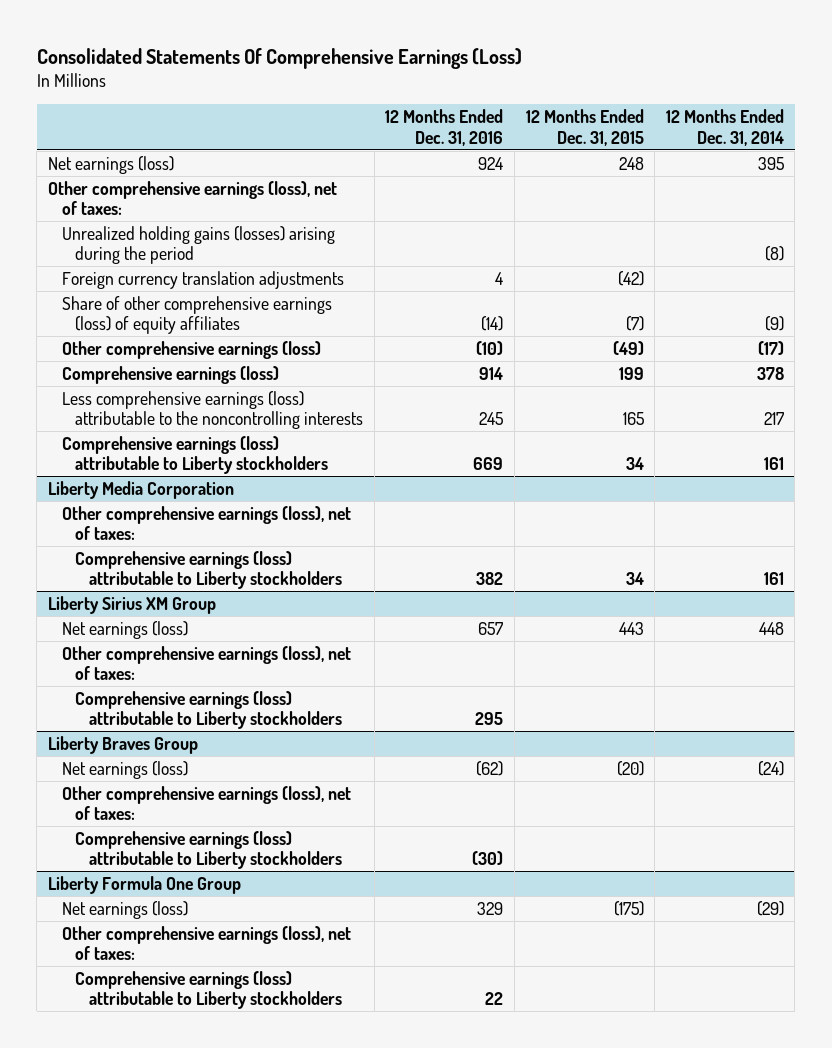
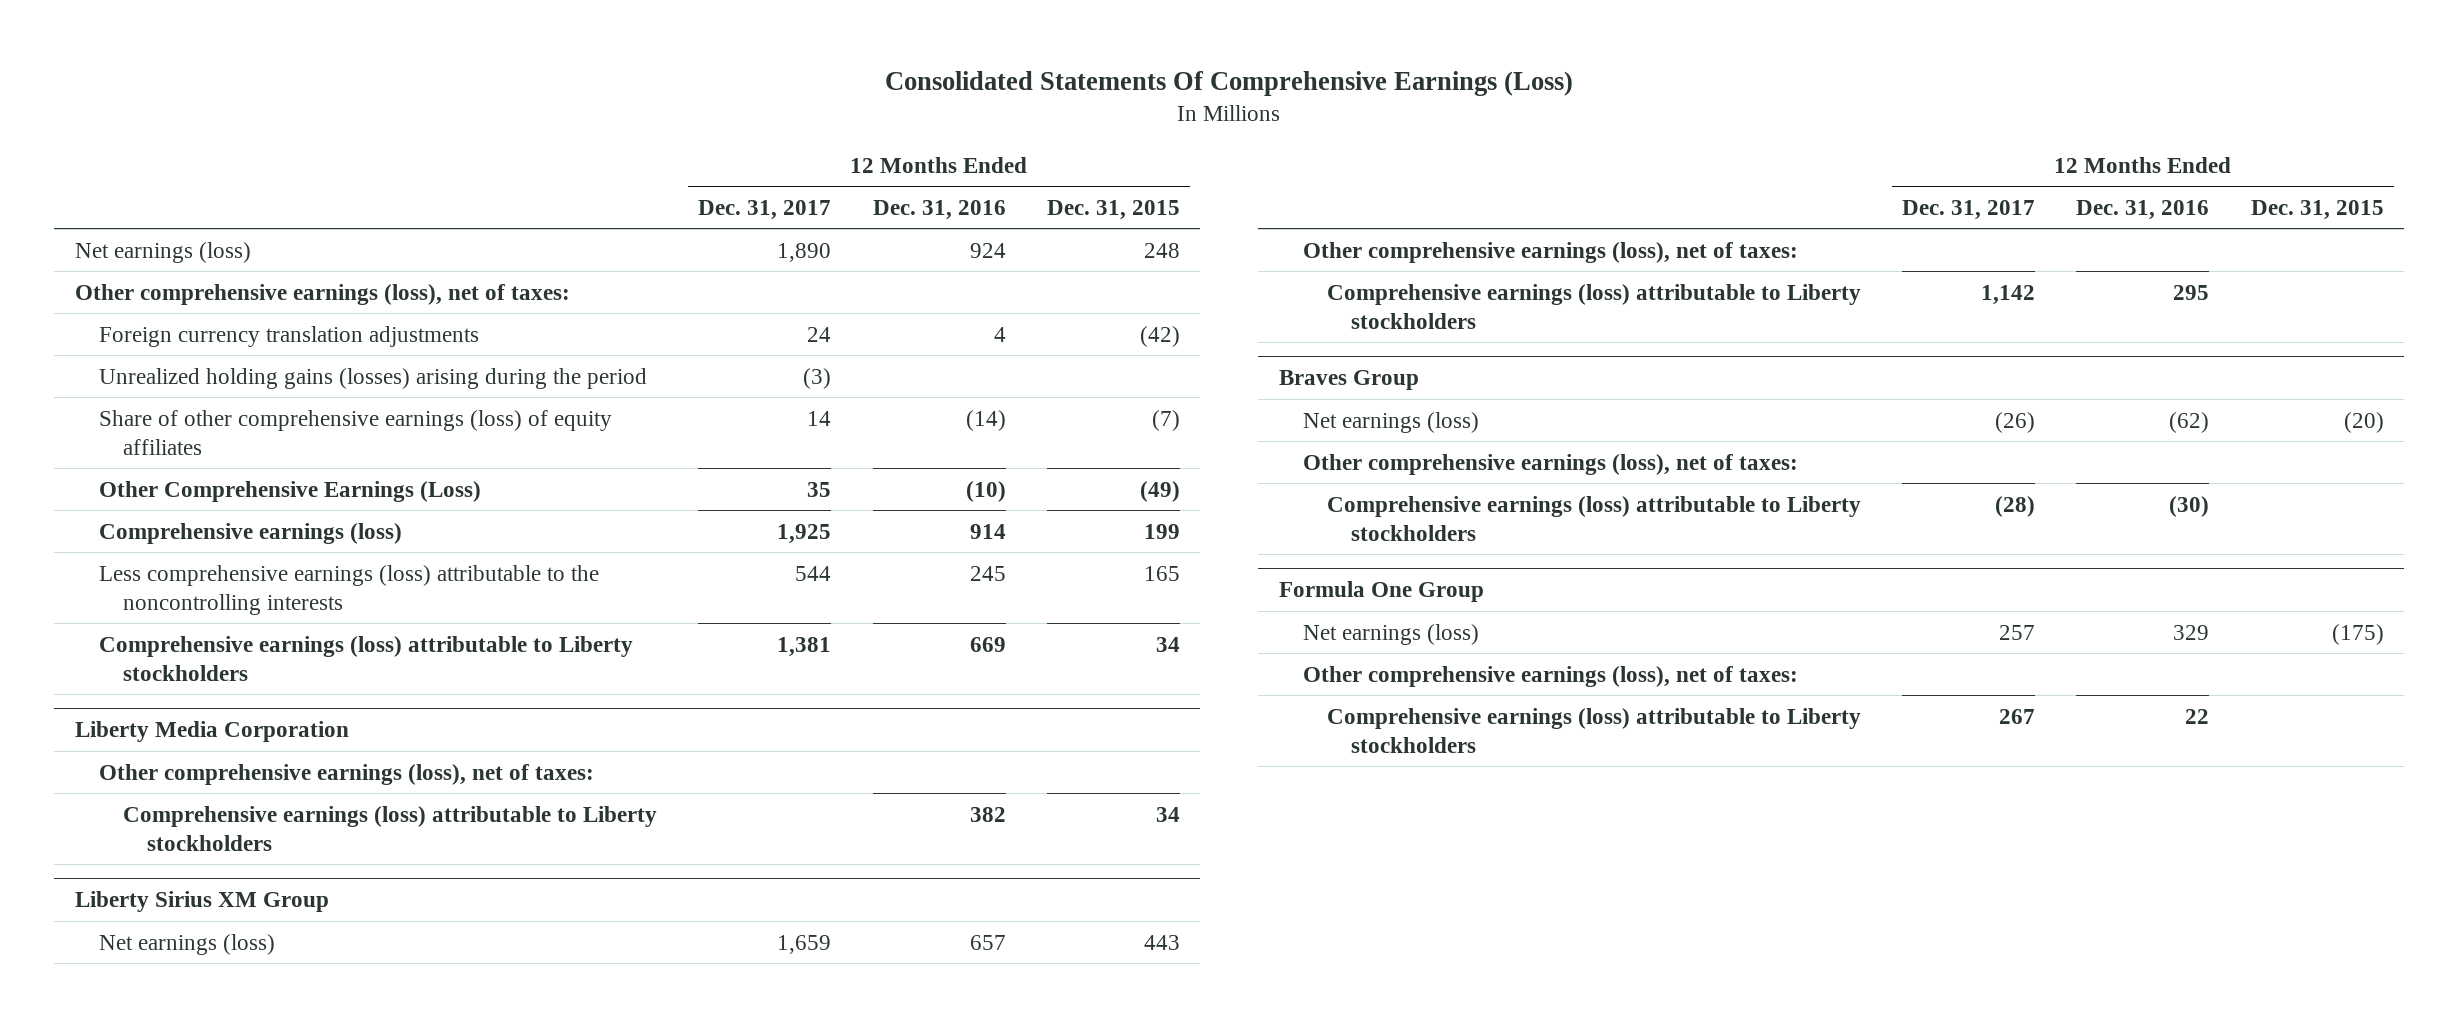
[665,109,784,146] 12 Months Ended Dec. 31, 2014 -> none
none -> [698,199,832,220] Dec. 31, 2017
[61,225,335,265] Unrealized holding gains (losses) arising during the period -> [99,367,648,389] Unrealized holding gains (losses) arising during the period
[61,340,321,359] Other comprehensive earnings (loss) -> [99,480,482,502] Other Comprehensive Earnings (Loss)
[47,735,198,754] Liberty Braves Group -> [1278,370,1419,391] Braves Group
[47,875,241,894] Liberty Formula One Group -> [1278,581,1484,603] Formula One Group

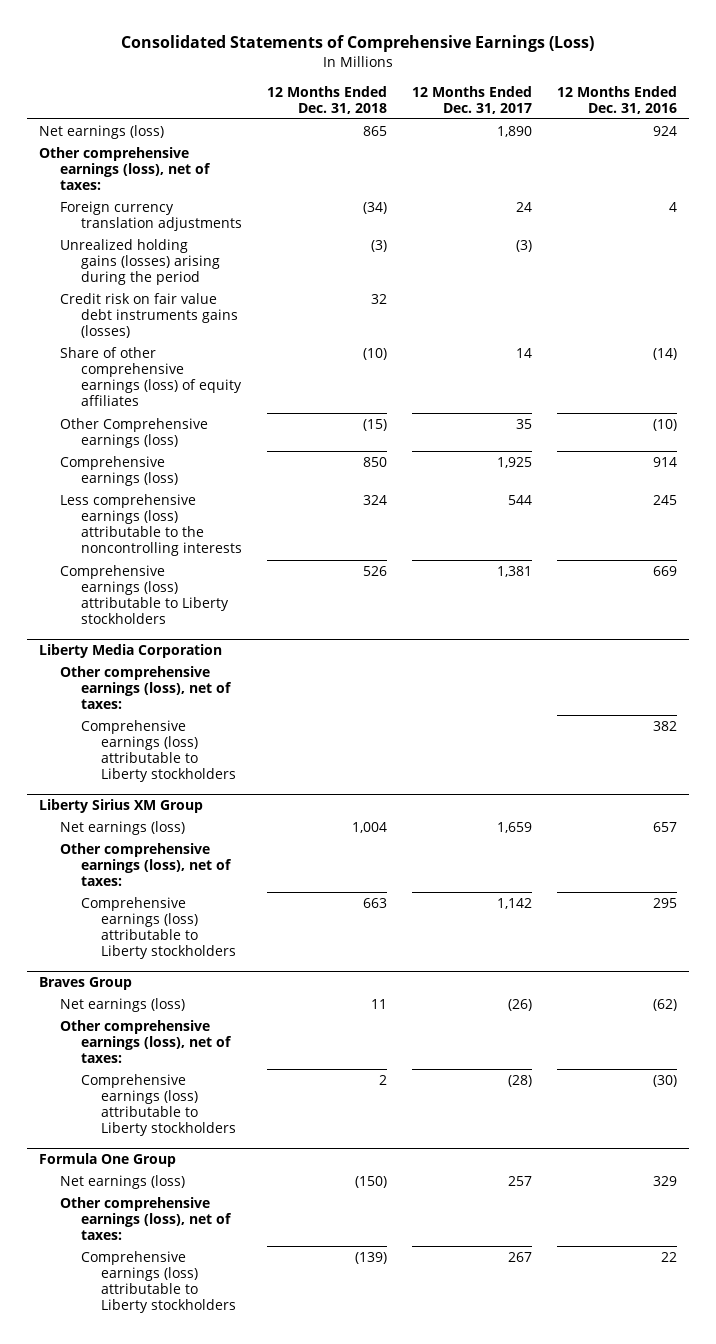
[885,70,1574,96] Consolidated Statements Of Comprehensive Earnings (Loss) -> [120,35,594,53] Consolidated Statements of Comprehensive Earnings (Loss)
[1046,199,1180,220] Dec. 31, 2015 -> none
none -> [266,85,387,114] 12 Months Ended Dec. 31, 2018
none -> [59,293,238,339] Credit risk on fair value debt instruments gains (losses)
[99,480,482,502] Other Comprehensive Earnings (Loss) -> [59,418,208,449] Other Comprehensive earnings (loss)

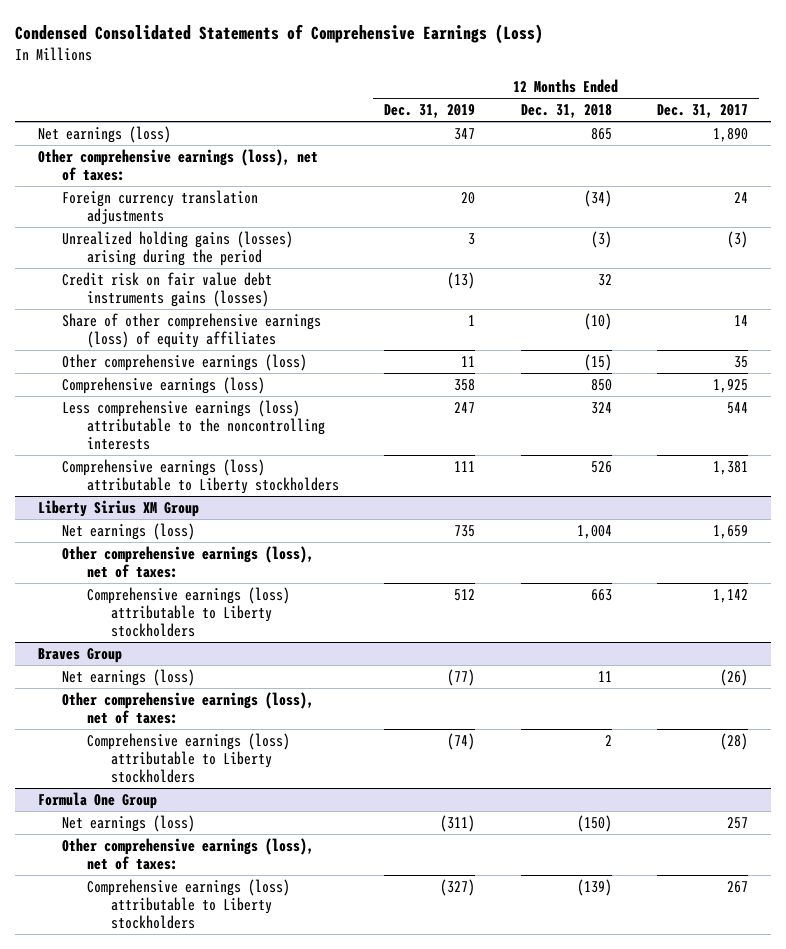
[120,35,594,53] Consolidated Statements of Comprehensive Earnings (Loss) -> [15,24,544,45] Condensed Consolidated Statements of Comprehensive Earnings (Loss)
[556,85,677,114] 12 Months Ended Dec. 31, 2016 -> none
none -> [384,104,476,119] Dec. 31, 2019
[59,418,208,449] Other Comprehensive earnings (loss) -> [62,353,308,371] Other comprehensive earnings (loss)
[39,644,223,659] Liberty Media Corporation -> none
[59,666,232,710] Other comprehensive earnings (loss), net of taxes: -> none
[80,720,237,783] Comprehensive earnings (loss) attributable to Liberty stockholders -> none

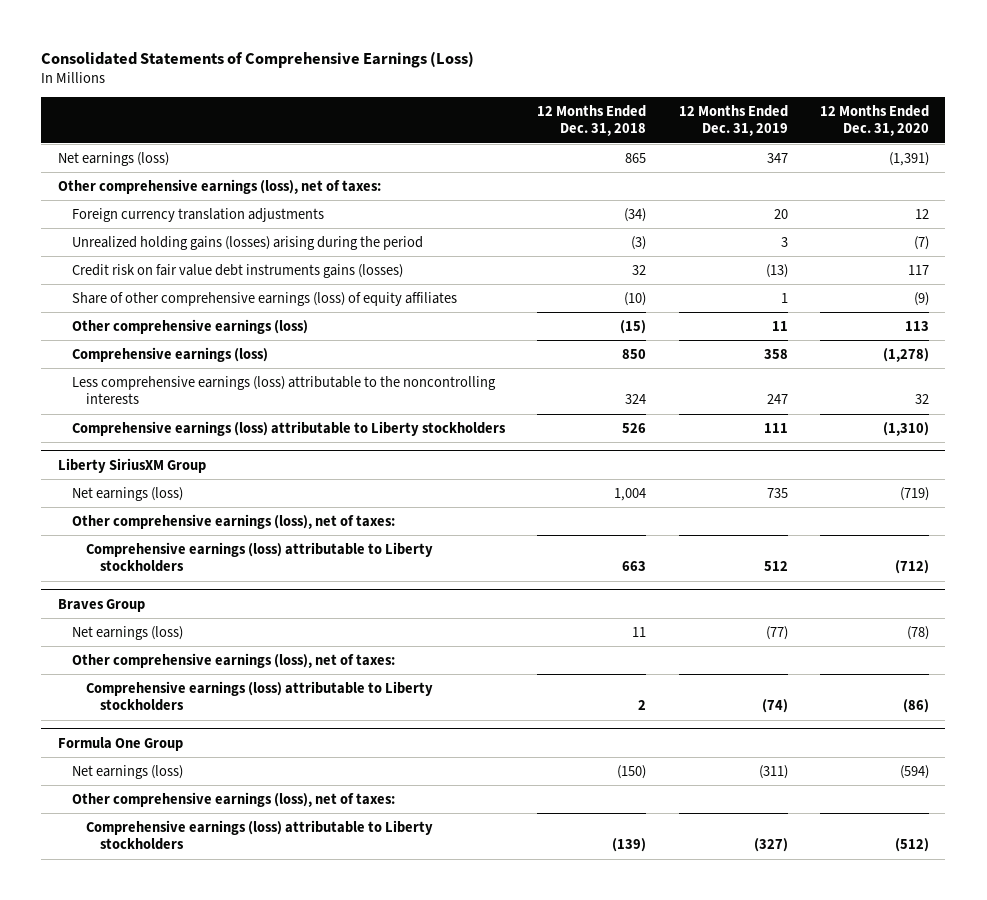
[15,24,544,45] Condensed Consolidated Statements of Comprehensive Earnings (Loss) -> [41,50,475,68] Consolidated Statements of Comprehensive Earnings (Loss)
[657,104,749,119] Dec. 31, 2017 -> none
none -> [820,105,930,137] 12 Months Ended Dec. 31, 2020
[37,499,199,517] Liberty Sirius XM Group -> [57,457,206,473] Liberty SiriusXM Group

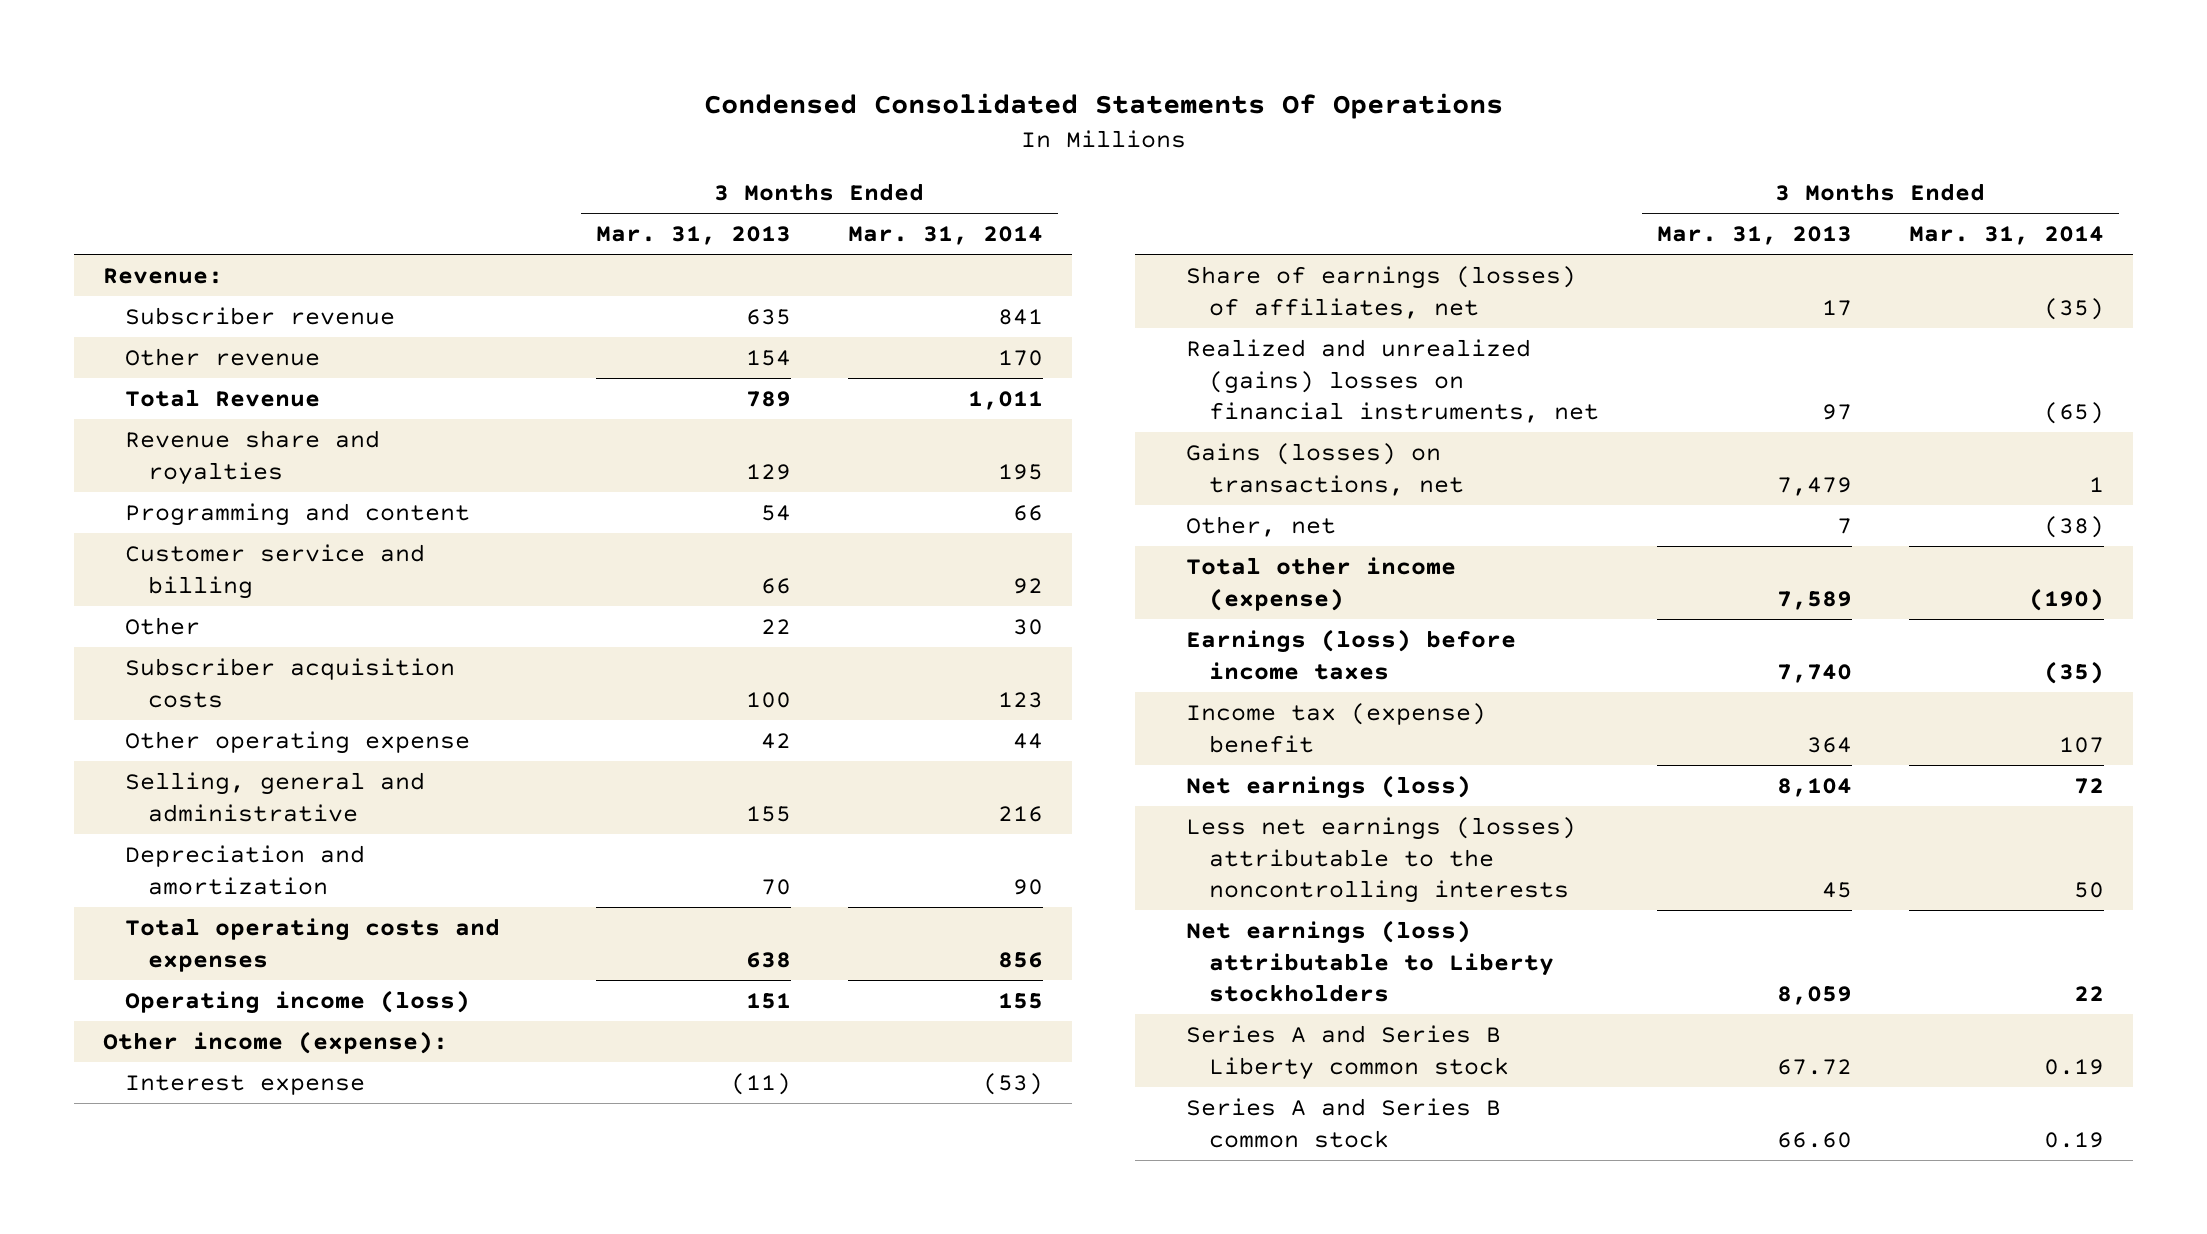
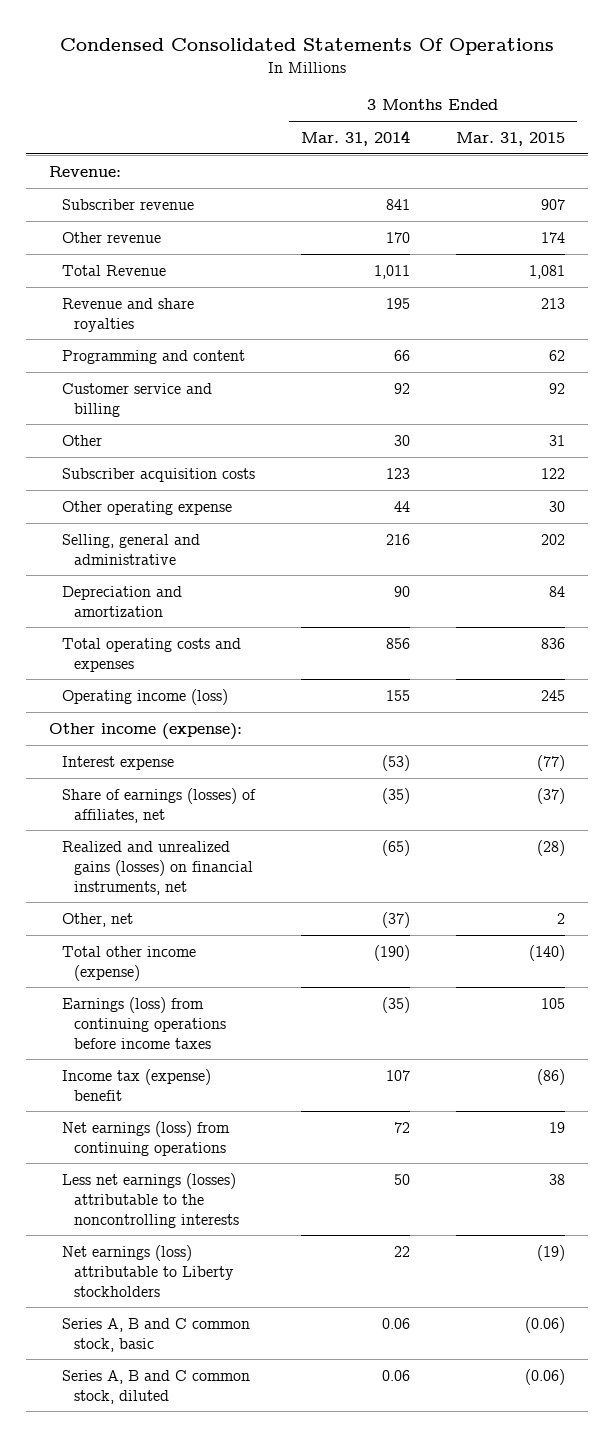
[595,226,791,246] Mar. 31, 2013 -> none
none -> [456,132,566,147] Mar. 31, 2015
[125,429,381,485] Revenue share and royalties -> [61,297,194,332] Revenue and share royalties
[1186,442,1464,496] Gains (losses) on transactions, net -> none
[1186,338,1599,424] Realized and unrealized (gains) losses on financial instruments, net -> [61,840,253,895] Realized and unrealized gains (losses) on financial instruments, net
[2044,515,2105,538] (38) -> [381,911,410,928] (37)
[1186,628,1517,680] Earnings (loss) before income taxes -> [61,996,226,1049] Earnings (loss) from continuing operations before income taxes
[1186,774,1472,799] Net earnings (loss) -> [61,1120,230,1156] Net earnings (loss) from continuing operations
[1186,1024,1509,1080] Series A and Series B Liberty common stock -> [61,1317,250,1352] Series A, B and C common stock, basic
[2044,1058,2105,1075] 0.19 -> [381,1317,410,1329] 0.06
[1186,1097,1502,1148] Series A and Series B common stock -> [61,1369,250,1404] Series A, B and C common stock, diluted
[2044,1131,2105,1148] 0.19 -> [381,1369,410,1381] 0.06

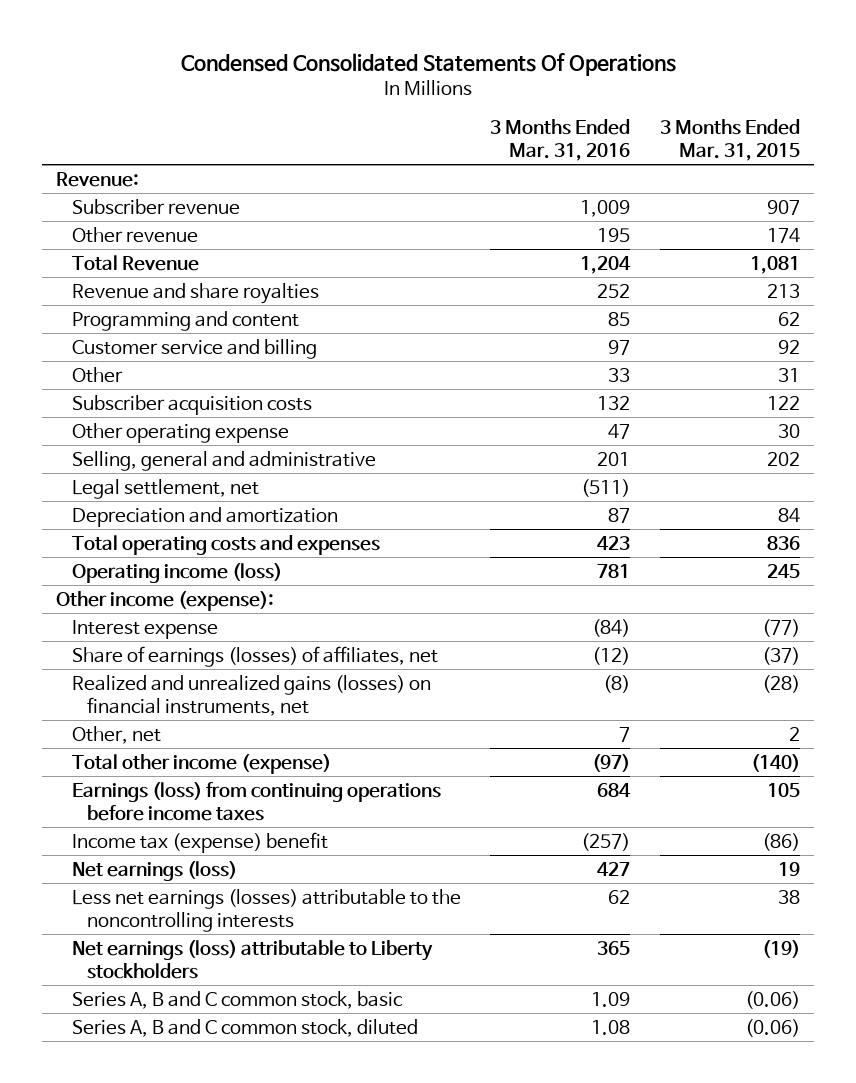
[300,130,410,147] Mar. 31, 2014 -> none
none -> [490,118,631,162] 3 Months Ended Mar. 31, 2016
none -> [71,478,259,499] Legal settlement, net
[61,1120,230,1156] Net earnings (loss) from continuing operations -> [71,860,237,881] Net earnings (loss)

